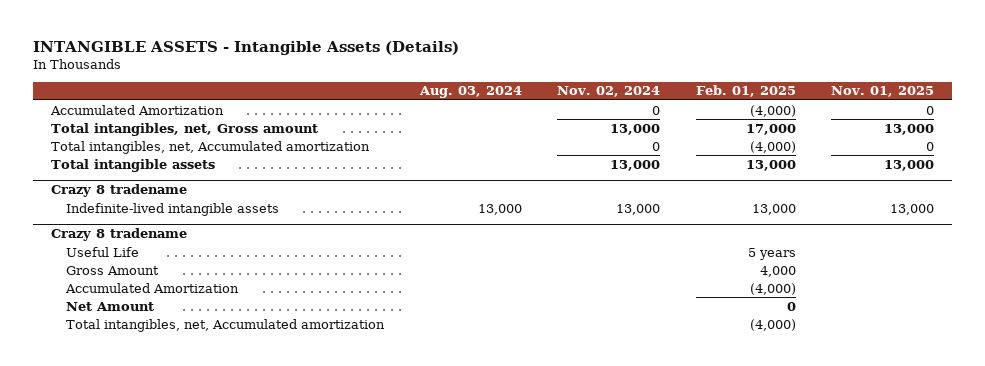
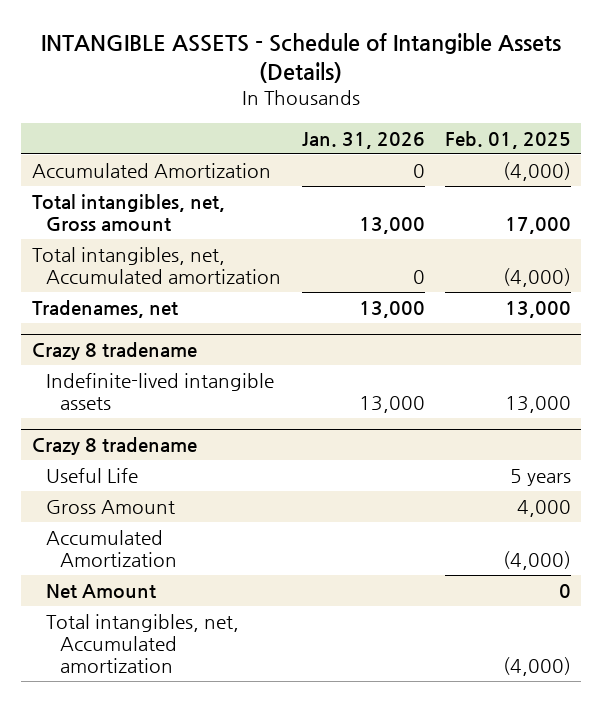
[32,41,459,56] INTANGIBLE ASSETS - Intangible Assets (Details) -> [41,33,562,84] INTANGIBLE ASSETS - Schedule of Intangible Assets (Details)
[418,86,522,99] Aug. 03, 2024 -> none
[557,86,661,98] Nov. 02, 2024 -> none
[831,86,935,98] Nov. 01, 2025 -> none
none -> [301,131,425,149] Jan. 31, 2026
[50,158,215,172] Total intangible assets -> [31,300,178,319] Tradenames, net

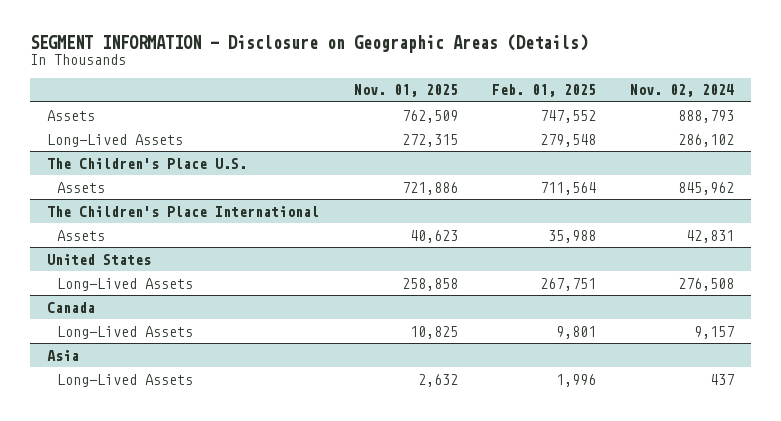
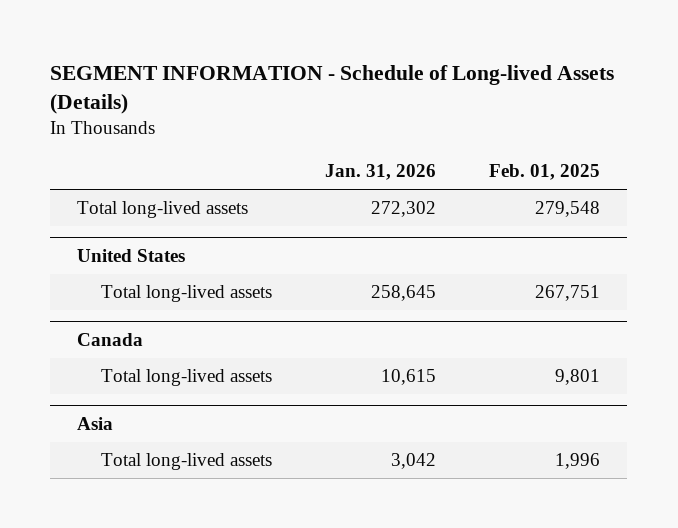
[29,33,588,53] SEGMENT INFORMATION - Disclosure on Geographic Areas (Details) -> [50,64,615,114] SEGMENT INFORMATION - Schedule of Long-lived Assets (Details)
[353,84,458,98] Nov. 01, 2025 -> none
[630,84,735,98] Nov. 02, 2024 -> none
none -> [325,164,437,181] Jan. 31, 2026
[47,109,96,121] Assets -> none
[47,157,248,169] The Children's Place U.S. -> none
[57,181,106,193] Assets -> none
[47,205,320,217] The Children's Place International -> none
[57,229,106,241] Assets -> none
[47,133,184,147] Long-Lived Assets -> [77,201,249,219] Total long-lived assets
[57,277,194,291] Long-Lived Assets -> [101,285,273,303] Total long-lived assets
[57,325,194,339] Long-Lived Assets -> [101,369,273,387] Total long-lived assets
[57,373,194,387] Long-Lived Assets -> [101,453,273,471] Total long-lived assets

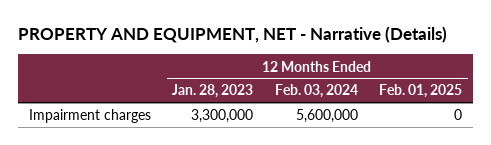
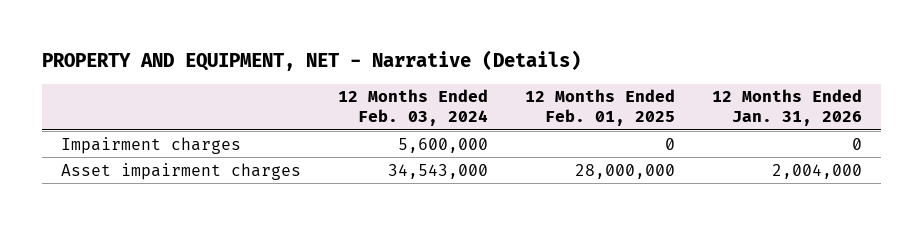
[172,84,254,99] Jan. 28, 2023 -> none
none -> [712,89,863,127] 12 Months Ended Jan. 31, 2026
none -> [60,162,301,180] Asset impairment charges

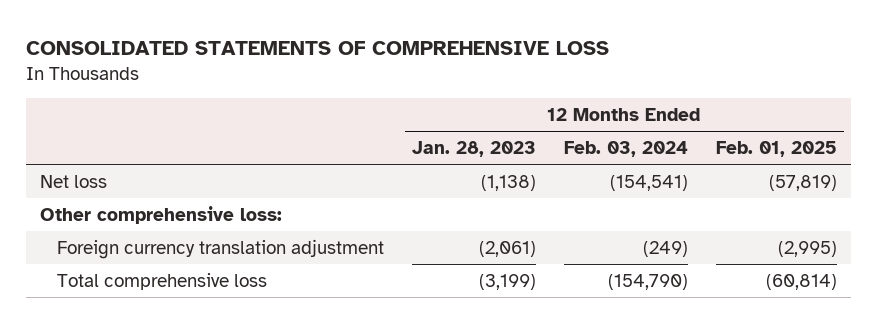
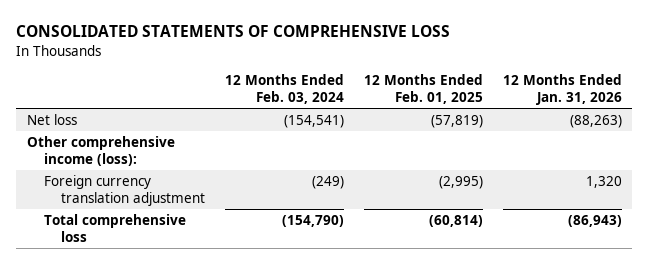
[411,141,536,158] Jan. 28, 2023 -> none
none -> [502,73,622,106] 12 Months Ended Jan. 31, 2026
[40,205,283,224] Other comprehensive loss: -> [26,135,175,167] Other comprehensive income (loss):

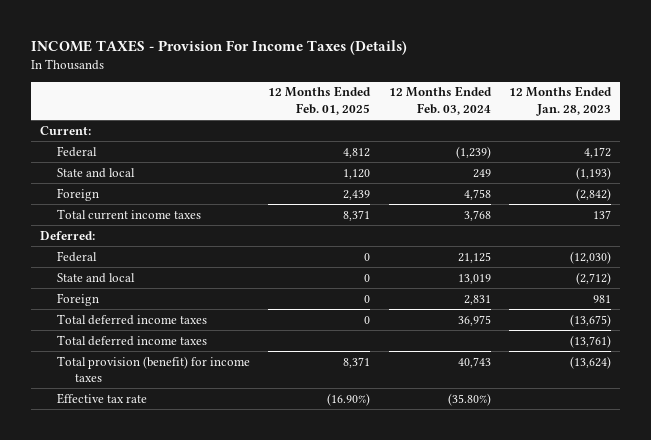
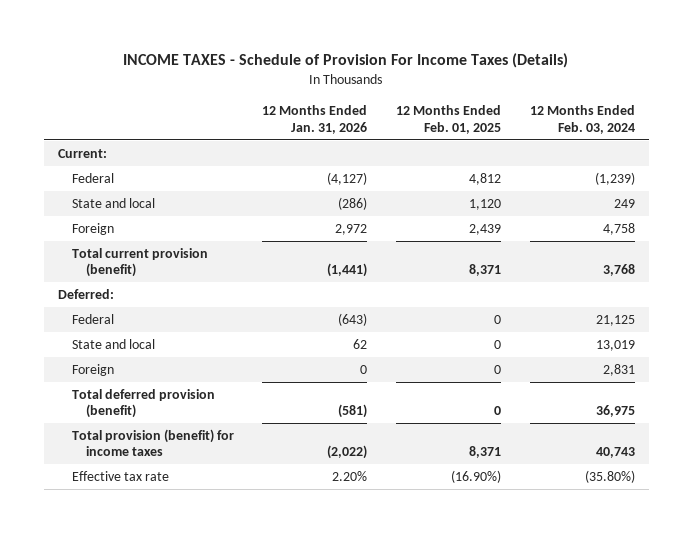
[31,40,408,56] INCOME TAXES - Provision For Income Taxes (Details) -> [123,53,569,69] INCOME TAXES - Schedule of Provision For Income Taxes (Details)
[508,86,612,116] 12 Months Ended Jan. 28, 2023 -> none
none -> [262,105,368,134] 12 Months Ended Jan. 31, 2026
[57,208,202,220] Total current income taxes -> [71,248,208,278] Total current provision (benefit)
[57,334,208,346] Total deferred income taxes -> none
[57,313,208,325] Total deferred income taxes -> [71,389,215,419] Total deferred provision (benefit)

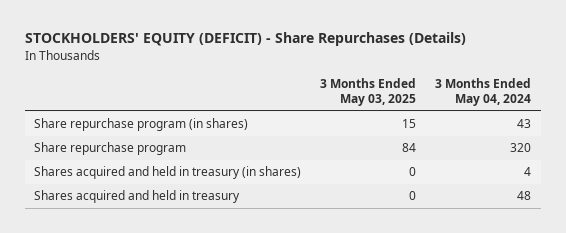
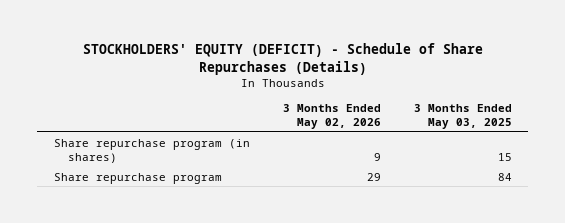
[24,32,466,47] STOCKHOLDERS' EQUITY (DEFICIT) - Share Repurchases (Details) -> [82,43,483,75] STOCKHOLDERS' EQUITY (DEFICIT) - Schedule of Share Repurchases (Details)
[435,77,532,107] 3 Months Ended May 04, 2024 -> none
none -> [282,103,381,129] 3 Months Ended May 02, 2026
[34,166,302,180] Shares acquired and held in treasury (in shares) -> none
[34,190,241,204] Shares acquired and held in treasury -> none

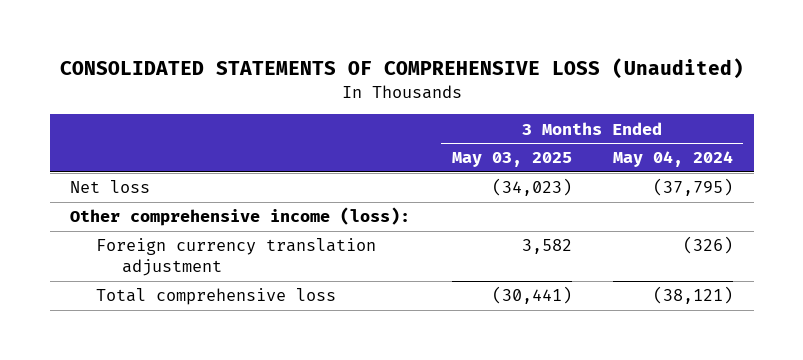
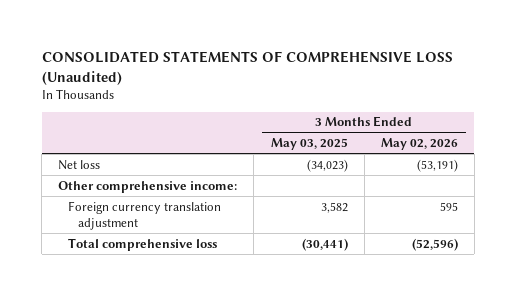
[613,151,734,168] May 04, 2024 -> none
none -> [380,138,458,151] May 02, 2026
[70,207,411,227] Other comprehensive income (loss): -> [58,180,238,193] Other comprehensive income:

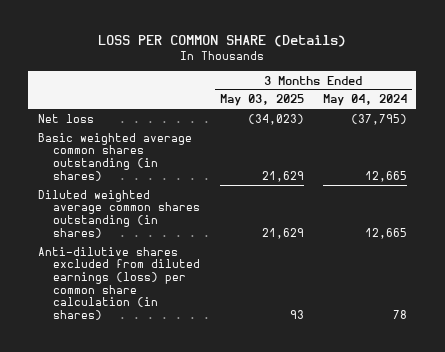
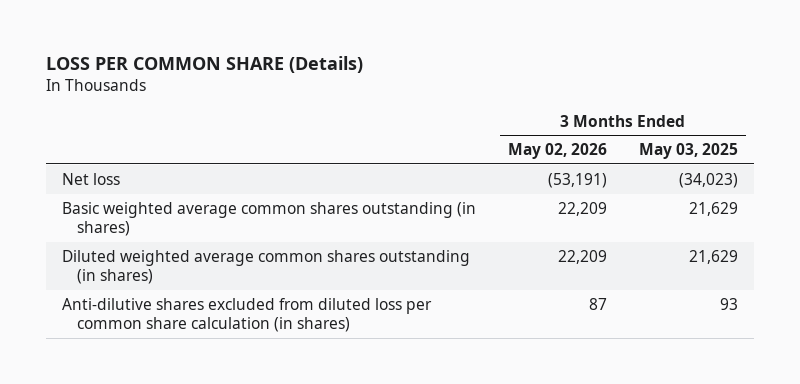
[322,94,407,107] May 04, 2024 -> none
none -> [508,143,608,160] May 02, 2026
[37,246,201,321] Anti-dilutive shares excluded from diluted earnings (loss) per common share calculation (in shares) -> [62,297,433,332] Anti-dilutive shares excluded from diluted loss per common share calculation (in shares)

